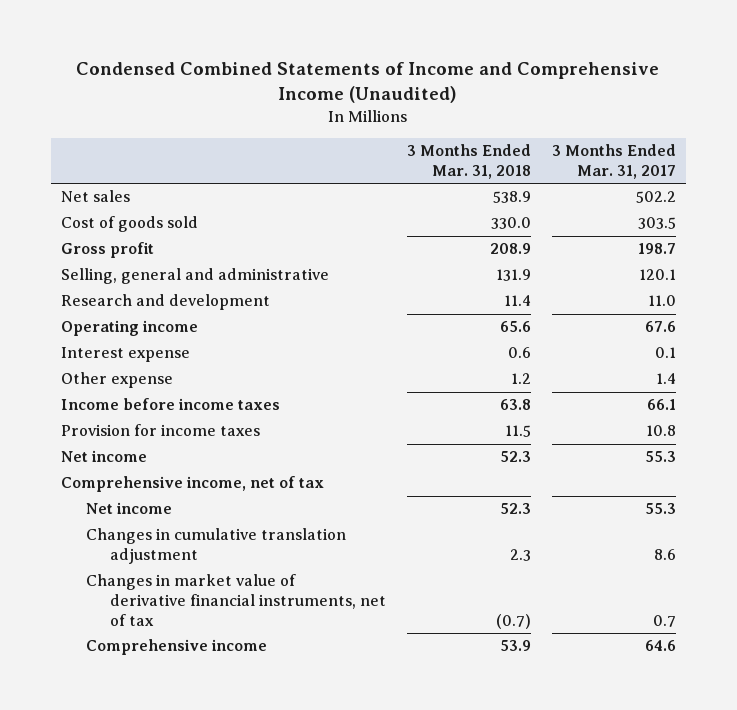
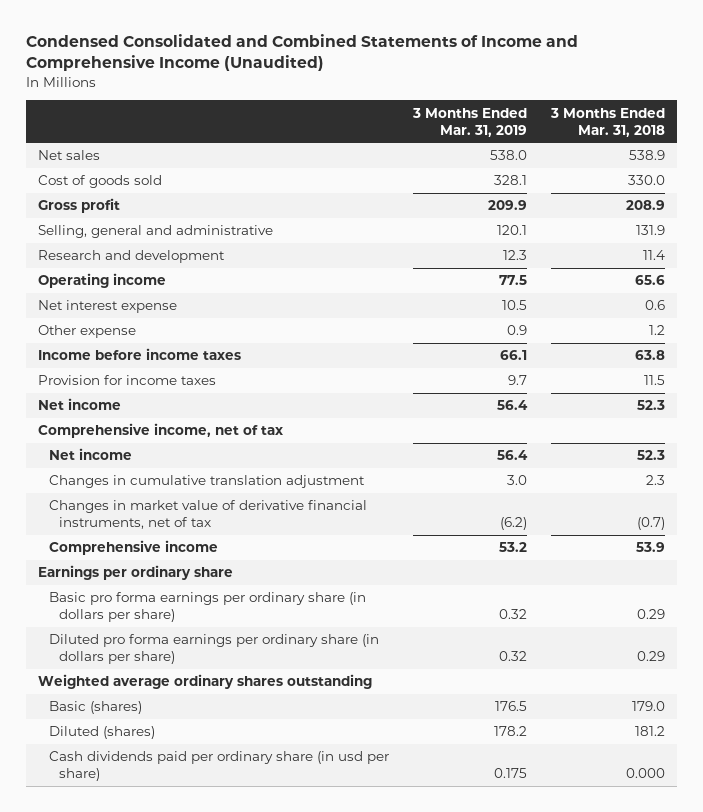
[76,62,660,104] Condensed Combined Statements of Income and Comprehensive Income (Unaudited) -> [25,34,578,72] Condensed Consolidated and Combined Statements of Income and Comprehensive Income (Unaudited)
[551,144,676,180] 3 Months Ended Mar. 31, 2017 -> none
none -> [411,107,527,137] 3 Months Ended Mar. 31, 2019
[61,347,191,363] Interest expense -> [38,300,178,314] Net interest expense
none -> [38,565,234,581] Earnings per ordinary share
none -> [48,592,366,623] Basic pro forma earnings per ordinary share (in dollars per share)
none -> [48,634,379,665] Diluted pro forma earnings per ordinary share (in dollars per share)
none -> [38,674,373,690] Weighted average ordinary shares outstanding
none -> [48,701,142,715] Basic (shares)
none -> [48,726,155,740] Diluted (shares)
none -> [48,751,389,782] Cash dividends paid per ordinary share (in usd per share)

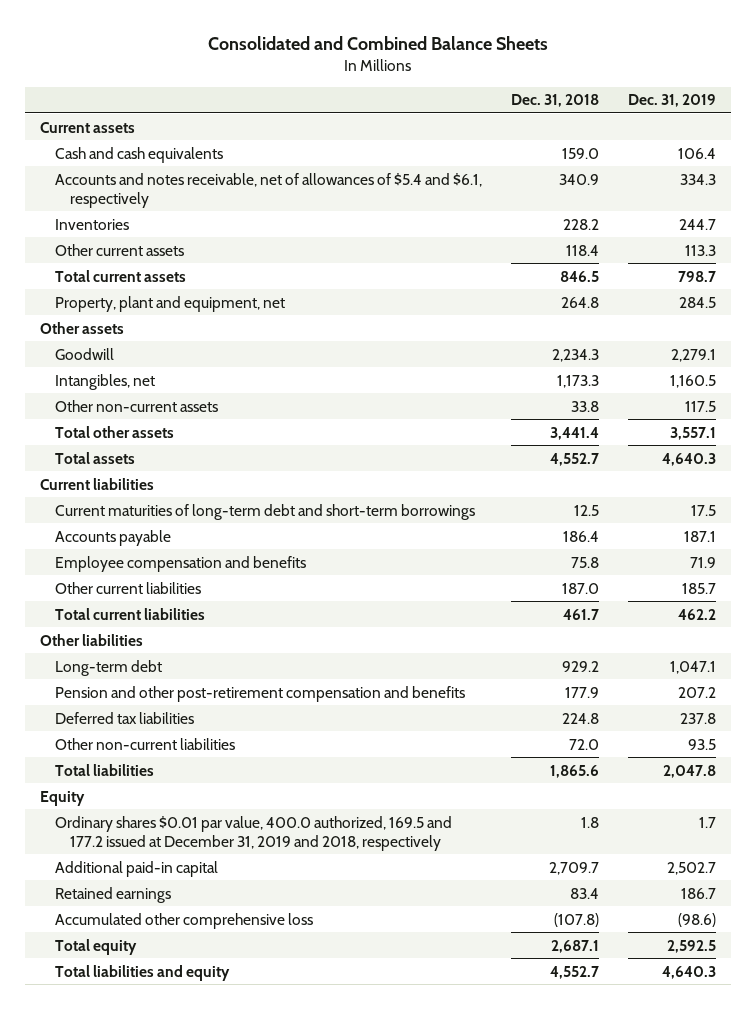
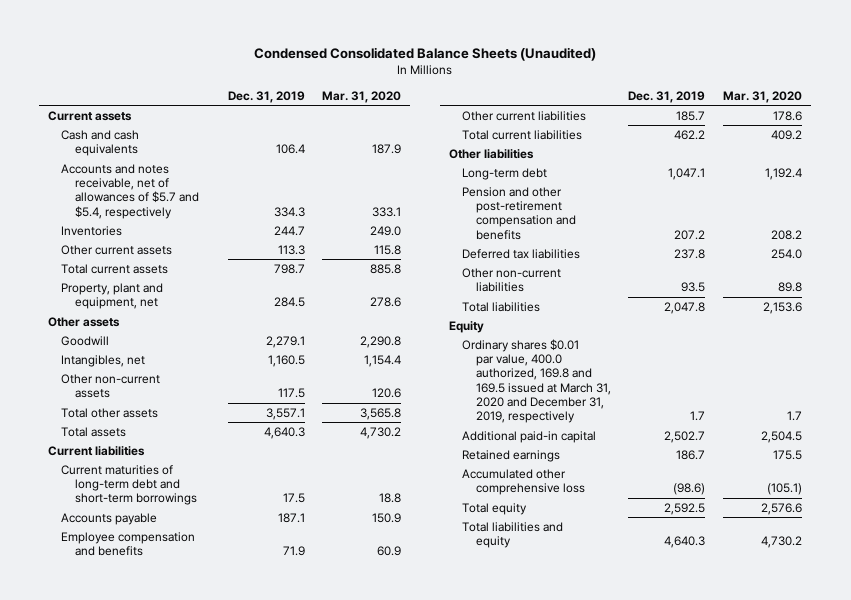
[208,35,549,50] Consolidated and Combined Balance Sheets -> [254,46,597,61] Condensed Consolidated Balance Sheets (Unaudited)
[511,94,600,108] Dec. 31, 2018 -> none
none -> [322,90,402,103] Mar. 31, 2020
[55,172,483,208] Accounts and notes receivable, net of allowances of $5.4 and $6.1, respectively -> [61,163,199,219] Accounts and notes receivable, net of allowances of $5.7 and $5.4, respectively
[55,815,453,851] Ordinary shares $0.01 par value, 400.0 authorized, 169.5 and 177.2 issued at December 31, 2019 and 2018, respectively -> [462,338,611,424] Ordinary shares $0.01 par value, 400.0 authorized, 169.8 and 169.5 issued at March 31, 2020 and December 31, 2019, respectively

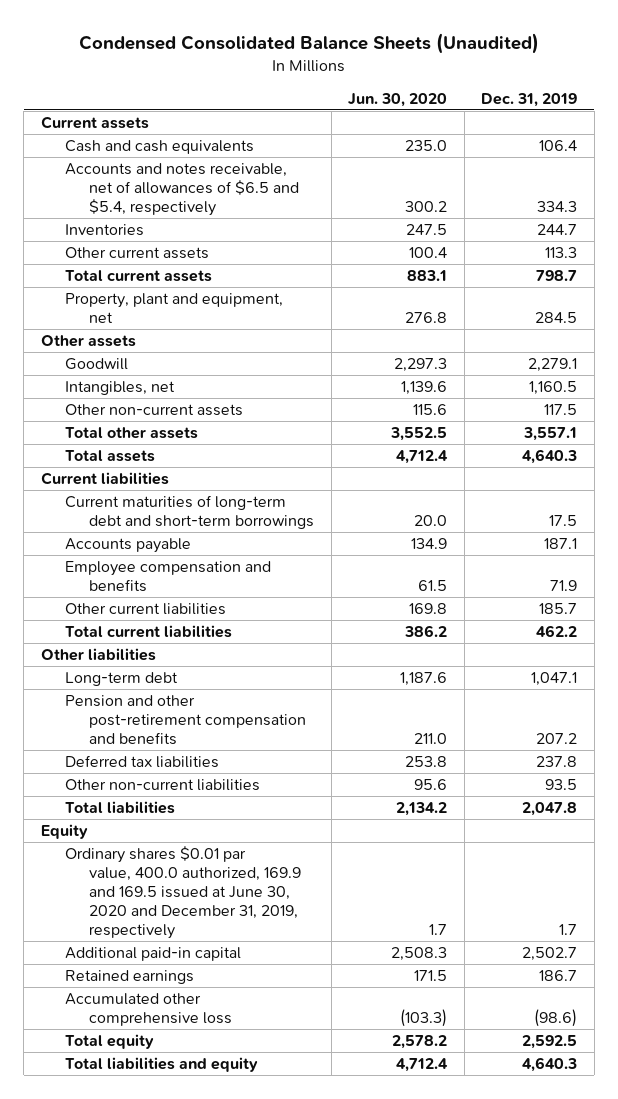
[322,90,402,103] Mar. 31, 2020 -> none
none -> [348,92,448,107] Jun. 30, 2020
[61,163,199,219] Accounts and notes receivable, net of allowances of $5.7 and $5.4, respectively -> [64,163,300,216] Accounts and notes receivable, net of allowances of $6.5 and $5.4, respectively
[462,338,611,424] Ordinary shares $0.01 par value, 400.0 authorized, 169.8 and 169.5 issued at March 31, 2020 and December 31, 2019, respectively -> [64,846,302,939] Ordinary shares $0.01 par value, 400.0 authorized, 169.9 and 169.5 issued at June 30, 2020 and December 31, 2019, respectively

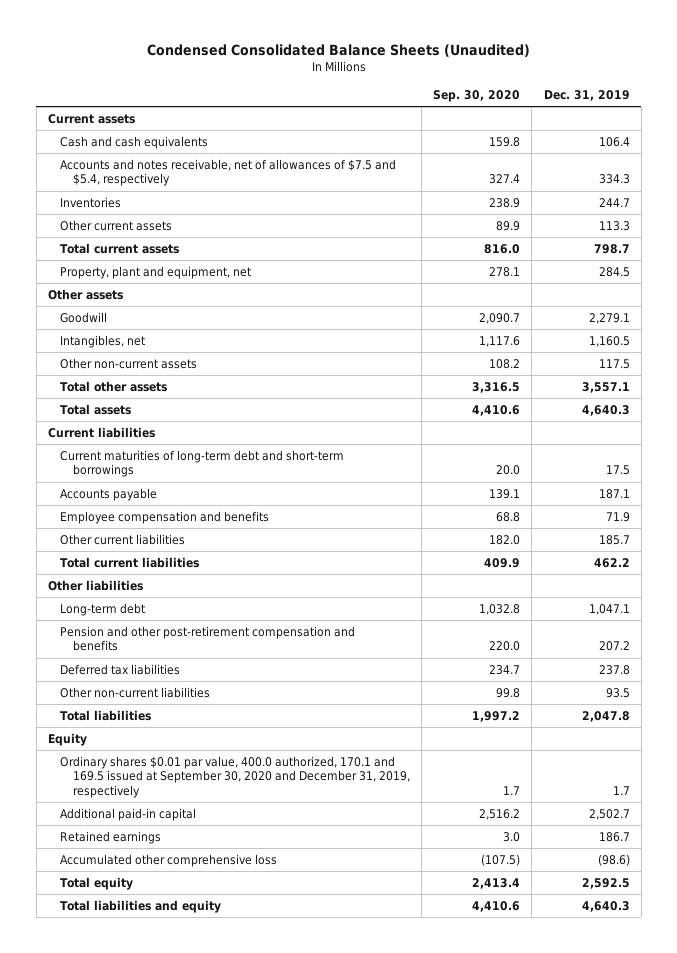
[348,92,448,107] Jun. 30, 2020 -> none
none -> [433,90,521,103] Sep. 30, 2020
[64,163,300,216] Accounts and notes receivable, net of allowances of $6.5 and $5.4, respectively -> [60,159,397,187] Accounts and notes receivable, net of allowances of $7.5 and $5.4, respectively
[64,846,302,939] Ordinary shares $0.01 par value, 400.0 authorized, 169.9 and 169.5 issued at June 30, 2020 and December 31, 2019, respectively -> [60,756,410,798] Ordinary shares $0.01 par value, 400.0 authorized, 170.1 and 169.5 issued at September 30, 2020 and December 31, 2019, respectively

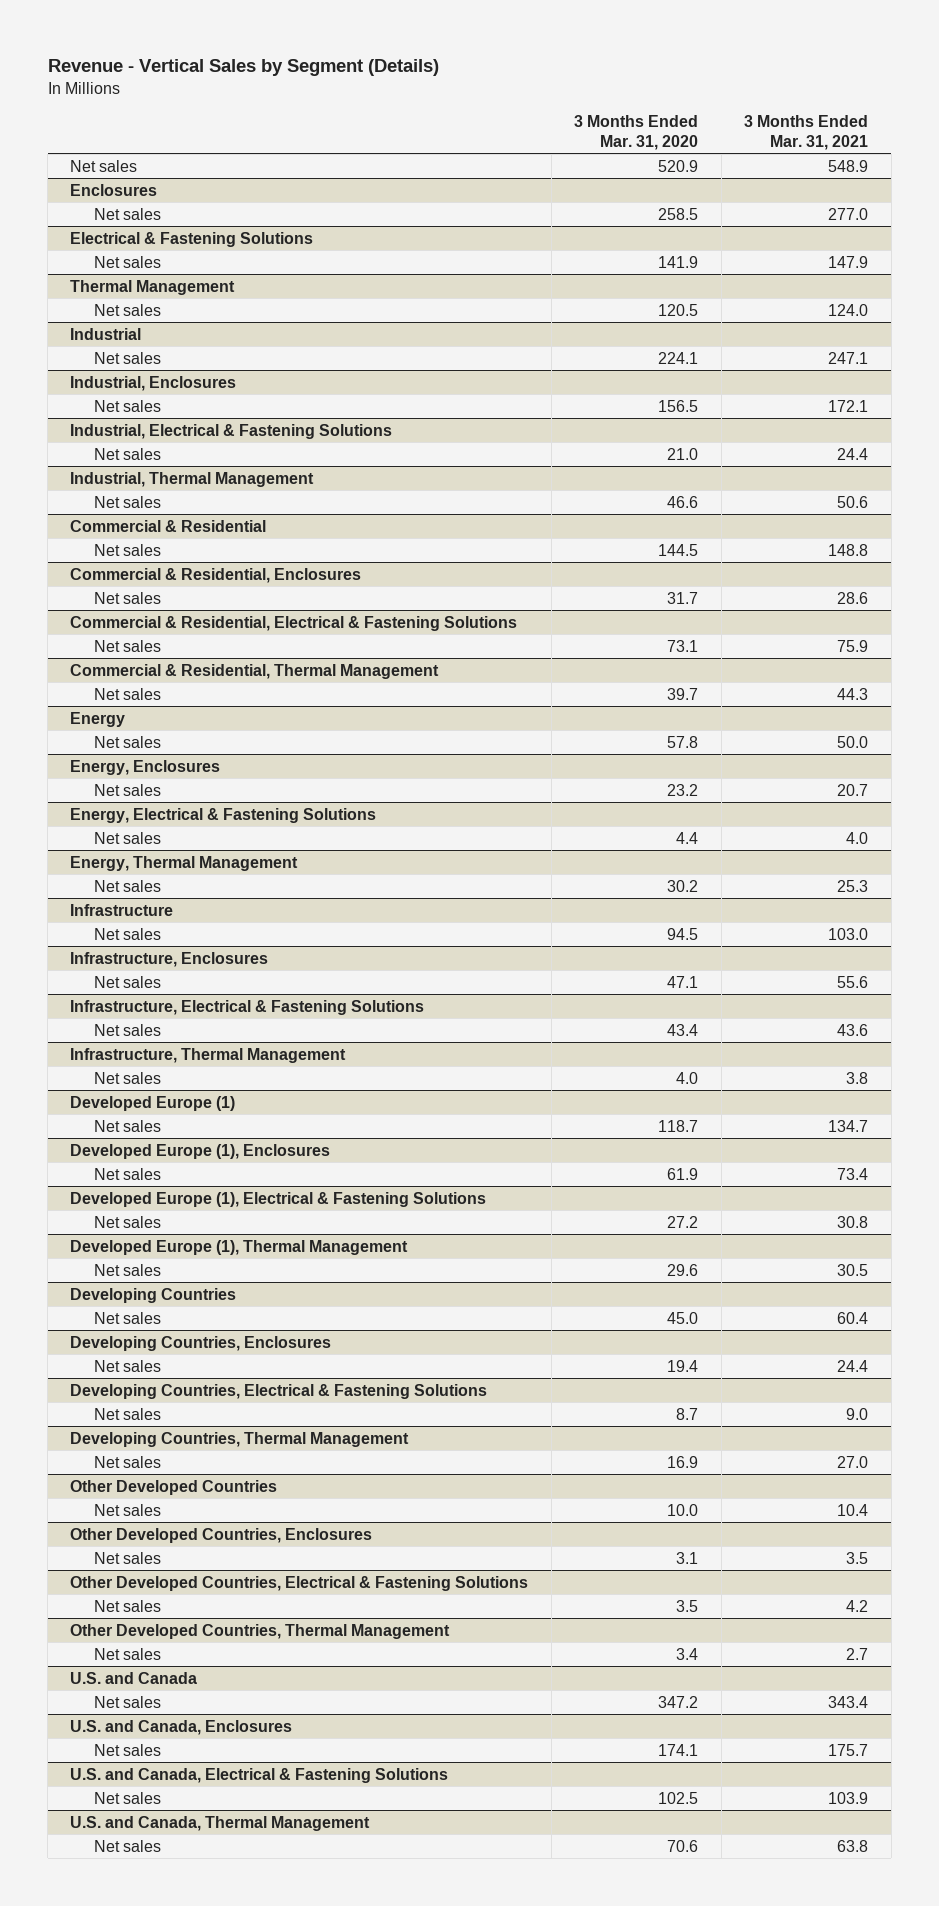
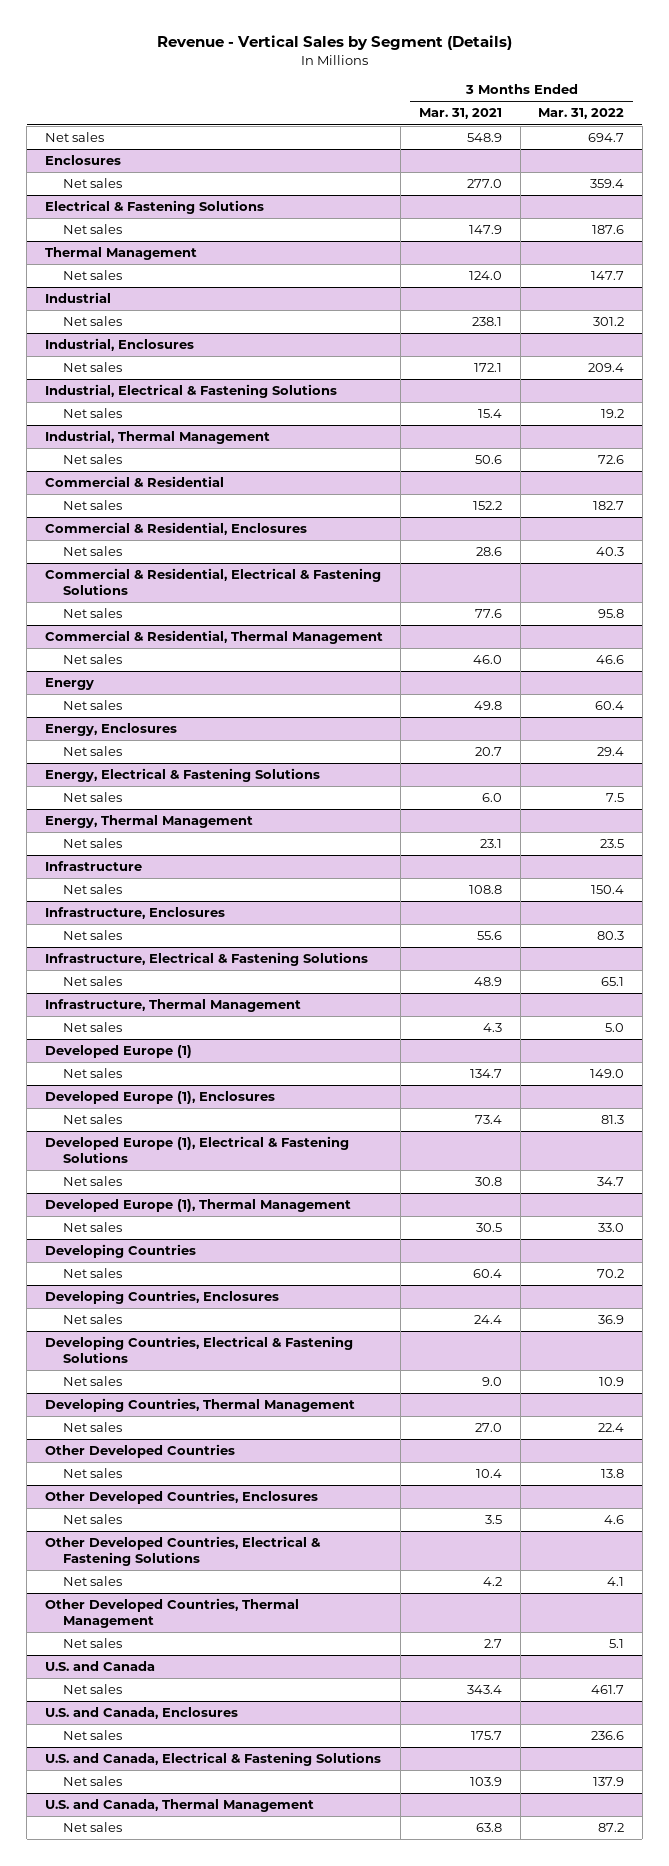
[574,115,699,150] 3 Months Ended Mar. 31, 2020 -> none
none -> [538,108,625,120] Mar. 31, 2022
[828,351,869,364] 247.1 -> [472,317,503,327] 238.1
[837,447,869,460] 24.4 -> [478,409,503,419] 15.4
[828,543,869,556] 148.8 -> [473,501,503,511] 152.2
[837,639,869,652] 75.9 -> [475,609,503,619] 77.6
[837,687,869,700] 44.3 -> [473,655,503,665] 46.0
[837,735,869,748] 50.0 -> [474,701,503,711] 49.8
[846,831,869,844] 4.0 -> [482,793,503,803] 6.0
[837,879,869,892] 25.3 -> [480,839,503,849] 23.1
[828,927,869,940] 103.0 -> [469,885,503,895] 108.8
[837,1023,869,1036] 43.6 -> [474,977,503,987] 48.9
[846,1071,869,1084] 3.8 -> [483,1023,503,1033] 4.3

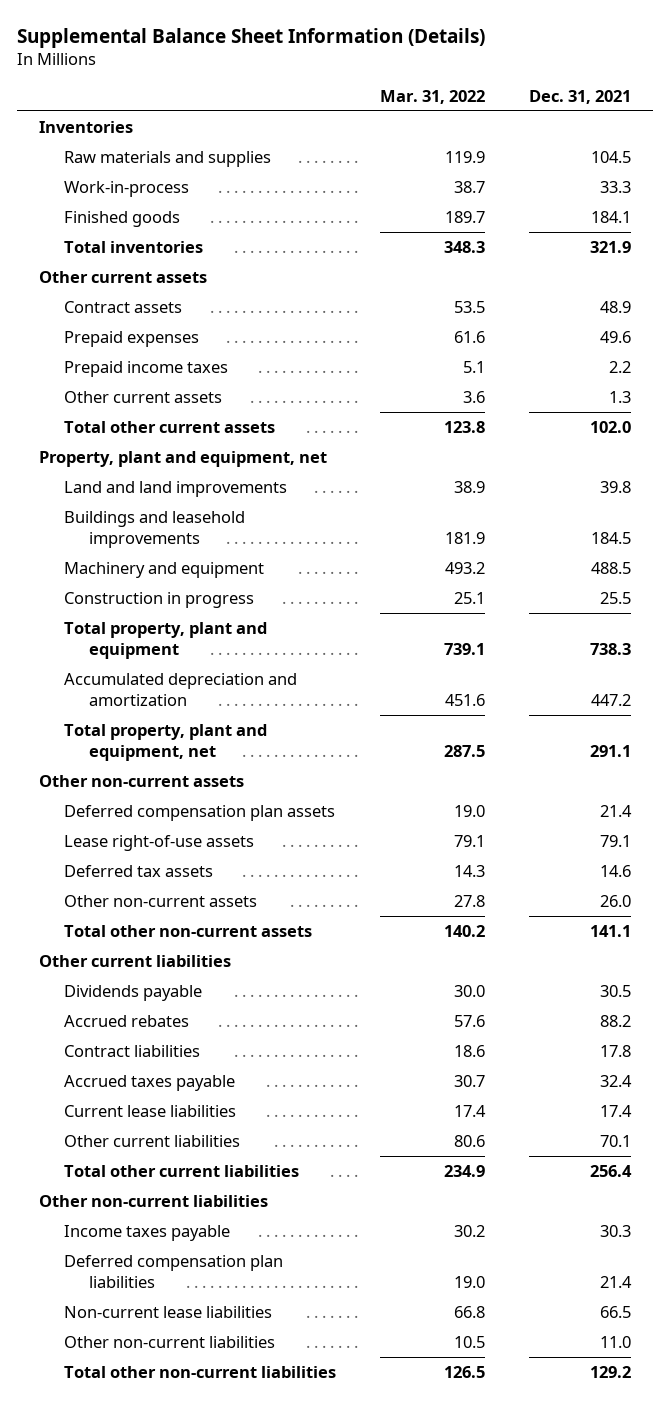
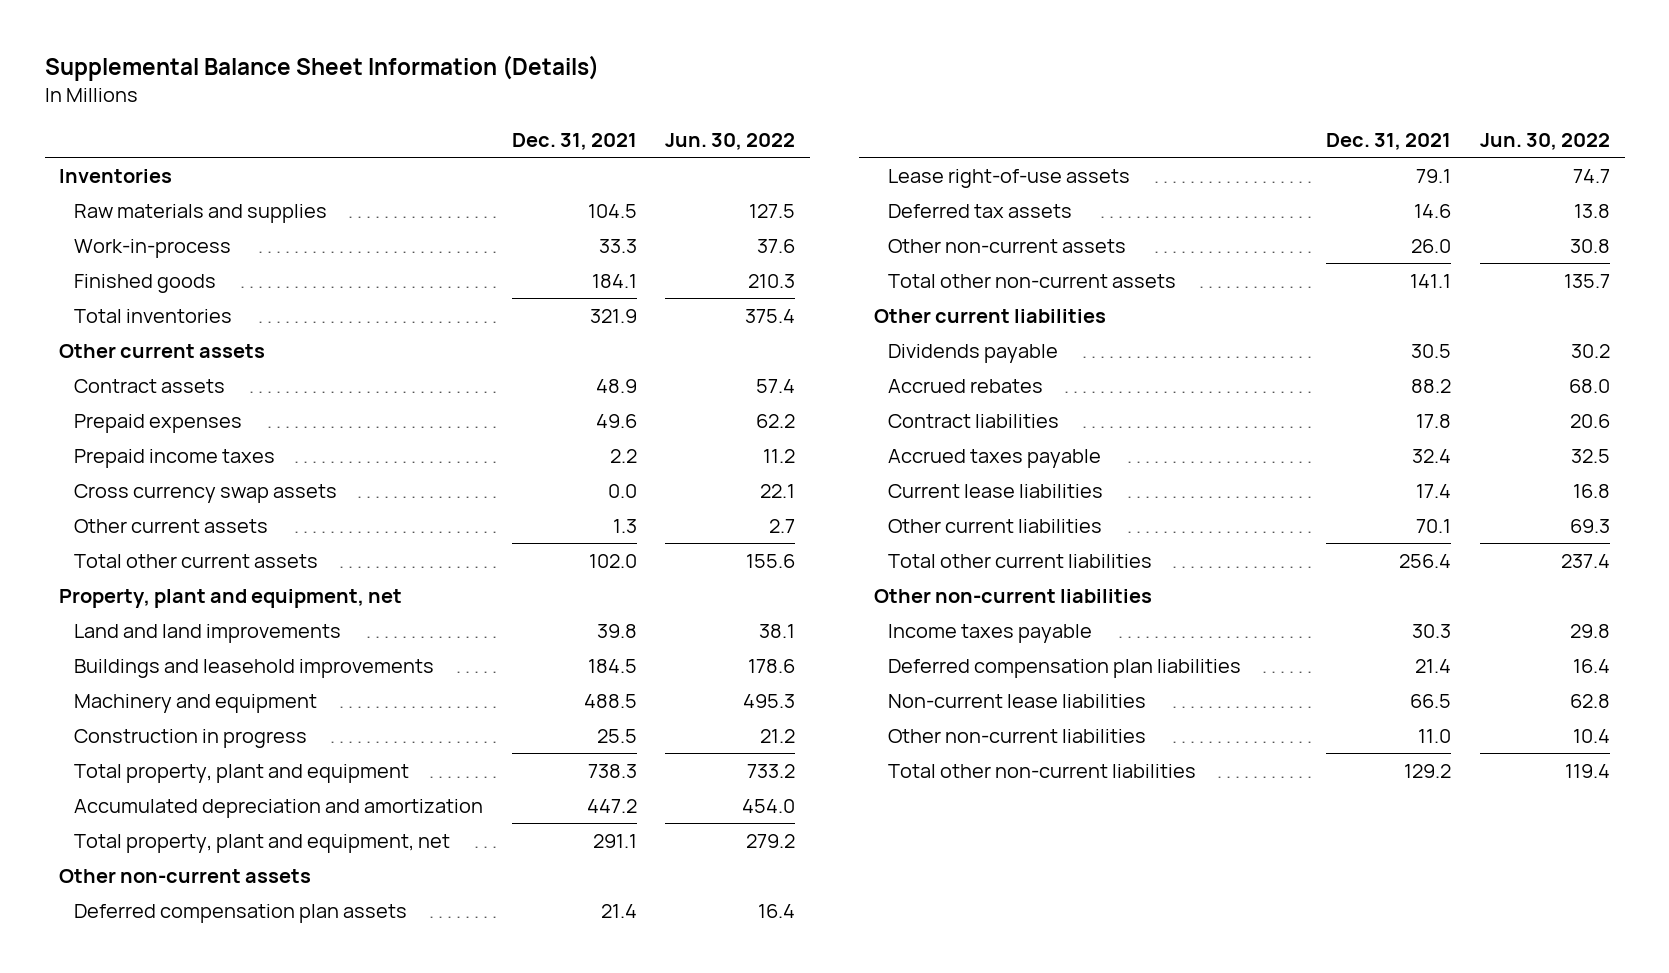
[379,90,485,105] Mar. 31, 2022 -> none
none -> [665,132,796,150] Jun. 30, 2022
none -> [73,483,337,503] Cross currency swap assets

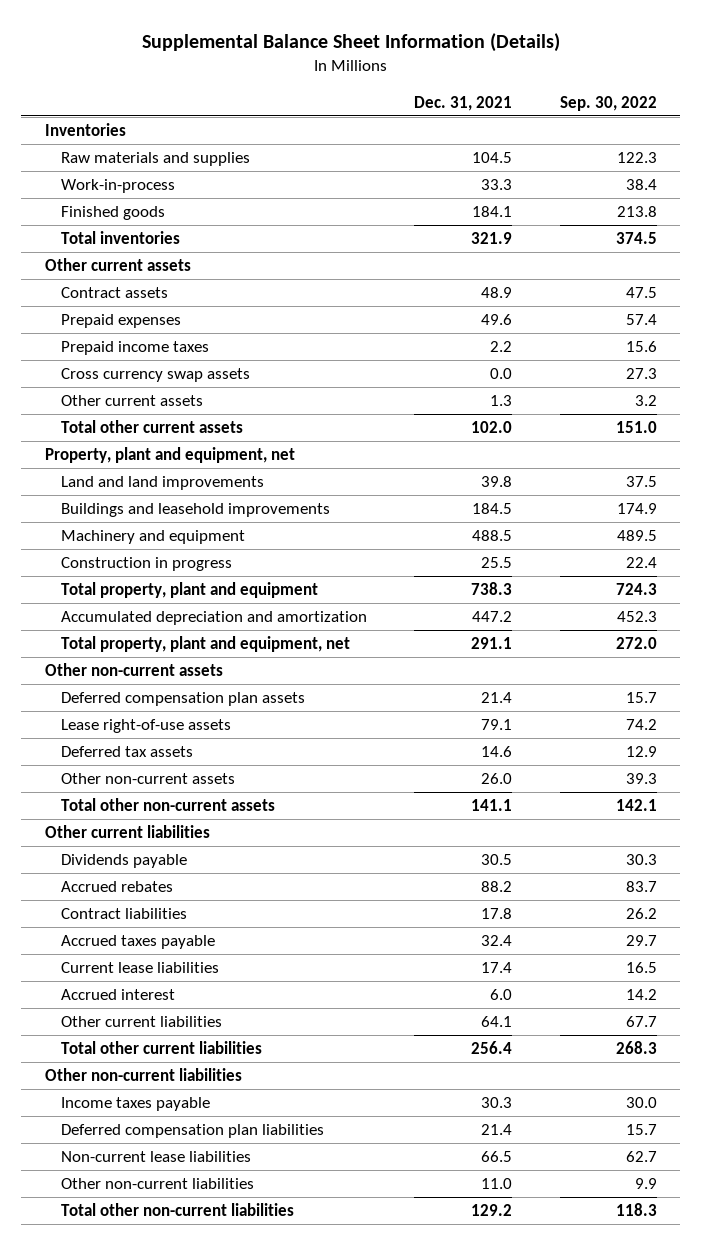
[665,132,796,150] Jun. 30, 2022 -> none
none -> [559,95,657,111] Sep. 30, 2022
none -> [61,989,176,1001] Accrued interest
[1416,518,1452,533] 70.1 -> [481,1016,513,1028] 64.1

